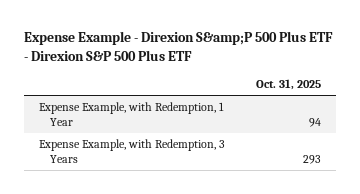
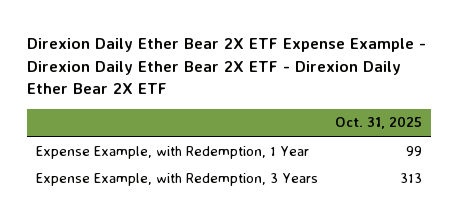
[24,31,334,61] Expense Example - Direxion S&amp;P 500 Plus ETF - Direxion S&P 500 Plus ETF -> [26,38,426,95] Direxion Daily Ether Bear 2X ETF Expense Example - Direxion Daily Ether Bear 2X ETF - Direxion Daily Ether Bear 2X ETF
[308,117,321,127] 94 -> [406,145,423,156] 99
[302,154,321,164] 293 -> [400,172,423,183] 313

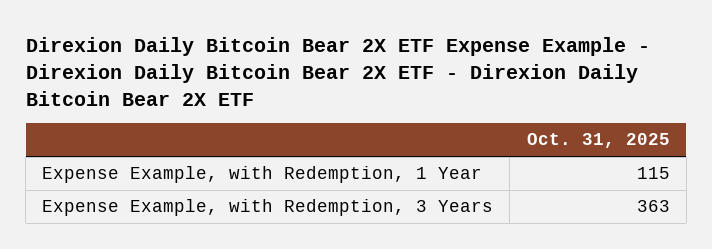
[26,38,426,95] Direxion Daily Ether Bear 2X ETF Expense Example - Direxion Daily Ether Bear 2X ETF - Direxion Daily Ether Bear 2X ETF -> [25,37,650,106] Direxion Daily Bitcoin Bear 2X ETF Expense Example - Direxion Daily Bitcoin Bear 2X ETF - Direxion Daily Bitcoin Bear 2X ETF
[406,145,423,156] 99 -> [636,167,670,180] 115
[400,172,423,183] 313 -> [636,200,670,213] 363

